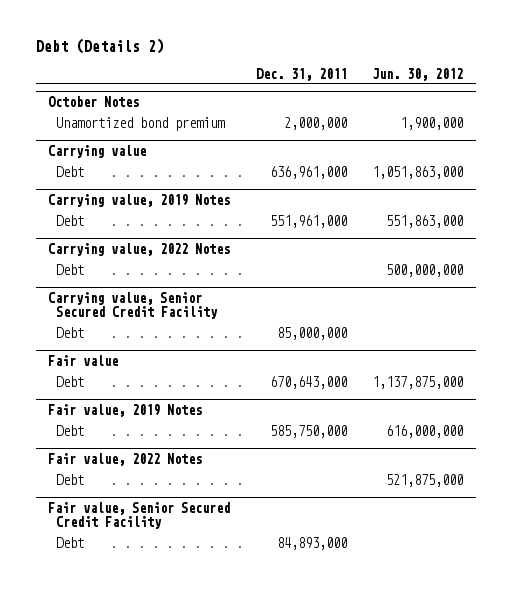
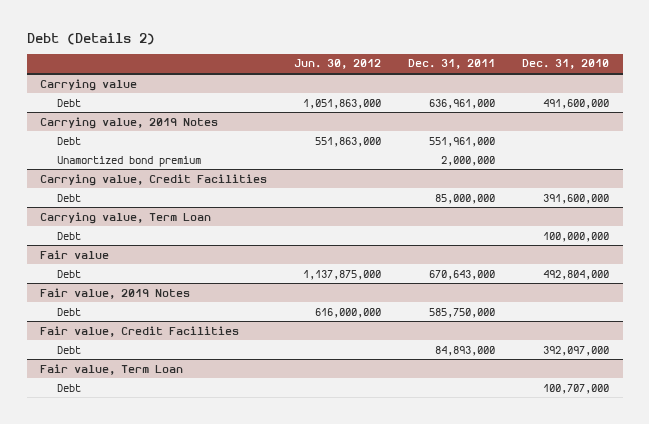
none -> [522,59,610,70] Dec. 31, 2010
[48,96,140,108] October Notes -> none
[56,117,226,132] Unamortized bond premium -> none
[48,243,231,257] Carrying value, 2022 Notes -> none
[56,264,85,276] Debt -> none
[48,292,219,320] Carrying value, Senior Secured Credit Facility -> none
none -> [56,155,201,167] Unamortized bond premium
none -> [40,173,268,186] Carrying value, Credit Facilities
none -> [40,211,212,224] Carrying value, Term Loan
none -> [56,231,81,240] Debt
[48,453,203,467] Fair value, 2022 Notes -> none
[56,474,85,486] Debt -> none
[48,502,231,530] Fair value, Senior Secured Credit Facility -> none
none -> [40,325,240,337] Fair value, Credit Facilities
none -> [40,363,184,375] Fair value, Term Loan
none -> [56,383,81,392] Debt

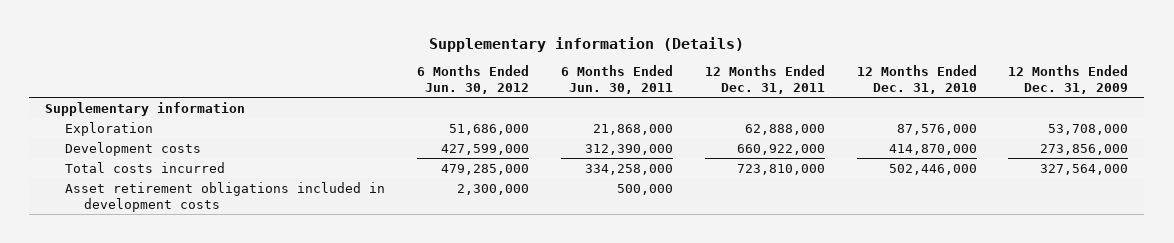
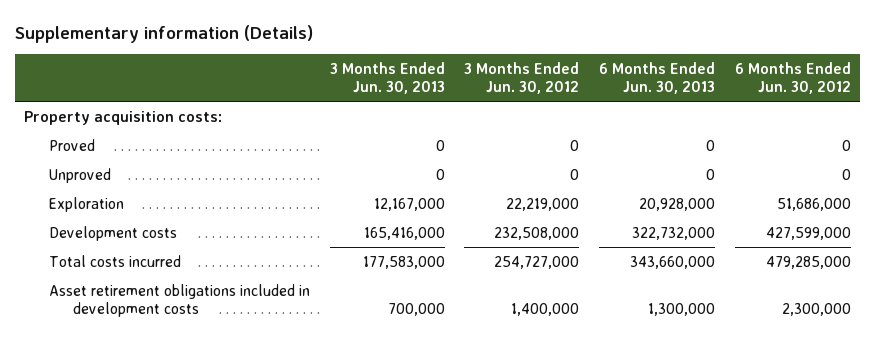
[560,64,673,94] 6 Months Ended Jun. 30, 2011 -> none
[704,64,825,94] 12 Months Ended Dec. 31, 2011 -> none
[856,64,977,94] 12 Months Ended Dec. 31, 2010 -> none
[1008,64,1129,94] 12 Months Ended Dec. 31, 2009 -> none
none -> [329,61,445,94] 3 Months Ended Jun. 30, 2013
none -> [464,61,580,94] 3 Months Ended Jun. 30, 2012
none -> [598,61,715,94] 6 Months Ended Jun. 30, 2013
[45,101,246,116] Supplementary information -> none
none -> [24,110,223,125] Property acquisition costs:
none -> [48,138,95,151] Proved
none -> [48,167,111,183] Unproved

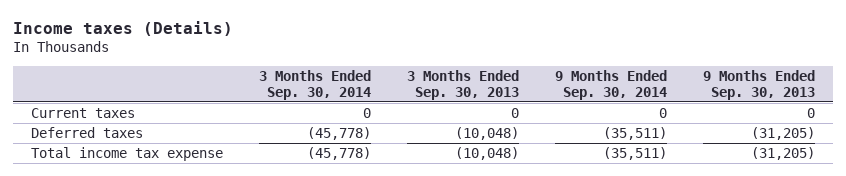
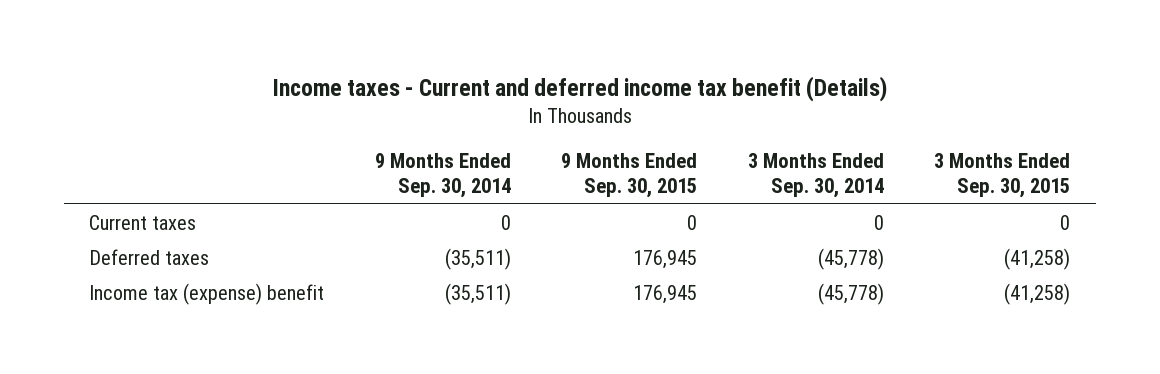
[12,20,233,36] Income taxes (Details) -> [272,75,887,102] Income taxes - Current and deferred income tax benefit (Details)
[407,69,520,100] 3 Months Ended Sep. 30, 2013 -> none
[703,69,816,100] 9 Months Ended Sep. 30, 2013 -> none
none -> [561,152,698,199] 9 Months Ended Sep. 30, 2015
none -> [934,152,1071,199] 3 Months Ended Sep. 30, 2015
[30,146,223,161] Total income tax expense -> [89,282,325,305] Income tax (expense) benefit

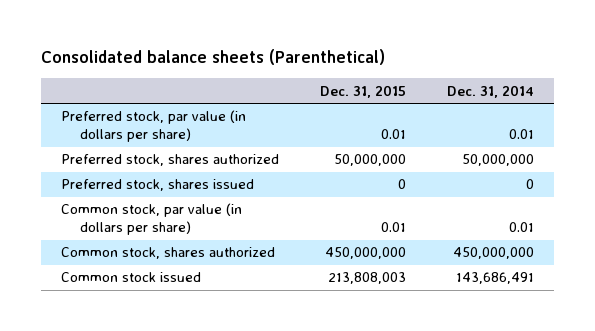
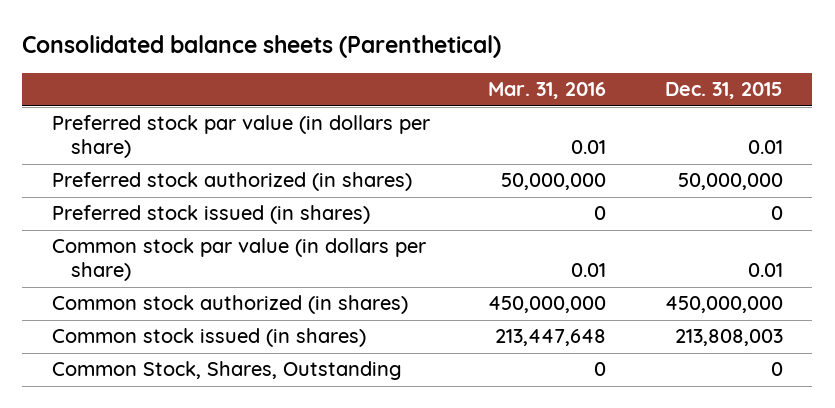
[446,84,534,98] Dec. 31, 2014 -> none
none -> [488,82,607,100] Mar. 31, 2016
[60,110,246,143] Preferred stock, par value (in dollars per share) -> [51,115,430,159] Preferred stock par value (in dollars per share)
[60,154,279,167] Preferred stock, shares authorized -> [51,172,412,192] Preferred stock authorized (in shares)
[60,179,254,192] Preferred stock, shares issued -> [51,205,370,225] Preferred stock issued (in shares)
[60,203,242,236] Common stock, par value (in dollars per share) -> [51,238,426,282] Common stock par value (in dollars per share)
[60,247,275,260] Common stock, shares authorized -> [51,295,408,315] Common stock authorized (in shares)
[60,272,201,283] Common stock issued -> [51,328,366,348] Common stock issued (in shares)
none -> [51,361,402,381] Common Stock, Shares, Outstanding

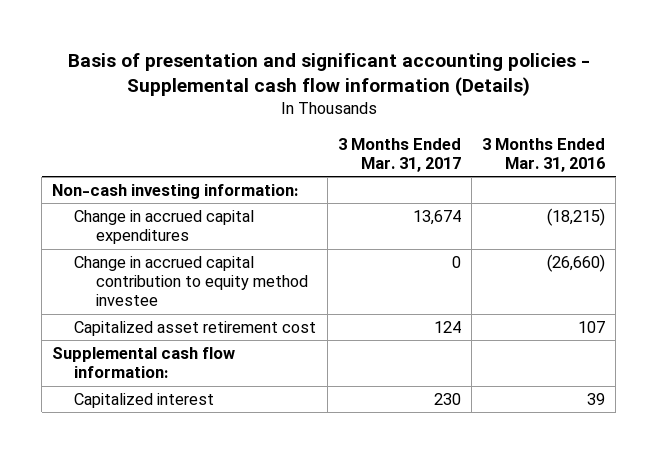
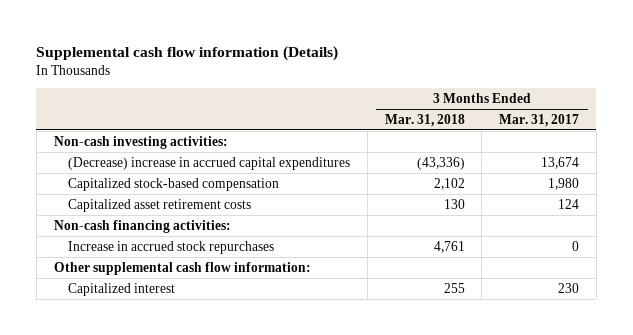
[67,53,590,97] Basis of presentation and significant accounting policies - Supplemental cash flow information (Details) -> [36,45,339,61] Supplemental cash flow information (Details)
[482,137,606,172] 3 Months Ended Mar. 31, 2016 -> none
none -> [384,113,465,127] Mar. 31, 2018
[74,256,309,307] Change in accrued capital contribution to equity method investee -> none
[52,184,299,200] Non-cash investing information: -> [53,135,228,149] Non-cash investing activities:
[74,210,255,245] Change in accrued capital expenditures -> [68,156,351,170] (Decrease) increase in accrued capital expenditures
none -> [68,177,280,191] Capitalized stock-based compensation
[74,321,317,337] Capitalized asset retirement cost -> [68,198,252,212] Capitalized asset retirement costs
none -> [53,219,231,233] Non-cash financing activities:
none -> [68,240,275,254] Increase in accrued stock repurchases
[52,347,236,379] Supplemental cash flow information: -> [53,261,311,275] Other supplemental cash flow information:

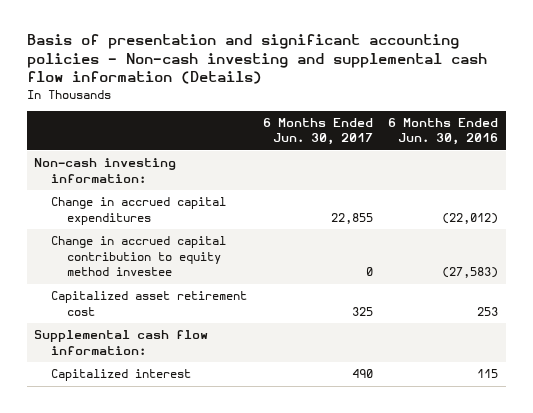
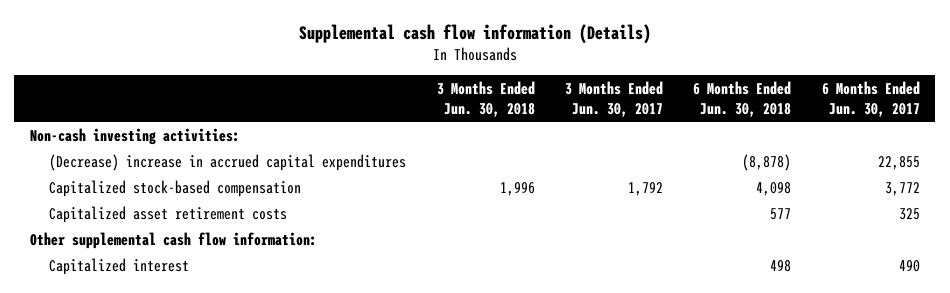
[26,34,487,85] Basis of presentation and significant accounting policies - Non-cash investing and supplemental cash flow information (Details) -> [298,23,651,44] Supplemental cash flow information (Details)
[388,117,499,146] 6 Months Ended Jun. 30, 2016 -> none
none -> [436,80,535,118] 3 Months Ended Jun. 30, 2018
none -> [564,80,663,118] 3 Months Ended Jun. 30, 2017
none -> [693,80,792,118] 6 Months Ended Jun. 30, 2018
[50,236,226,277] Change in accrued capital contribution to equity method investee -> none
[34,158,177,183] Non-cash investing information: -> [29,128,240,146] Non-cash investing activities:
[50,197,226,225] Change in accrued capital expenditures -> [49,154,407,172] (Decrease) increase in accrued capital expenditures
none -> [49,180,302,198] Capitalized stock-based compensation
[50,291,247,316] Capitalized asset retirement cost -> [49,206,288,224] Capitalized asset retirement costs
[34,330,209,355] Supplemental cash flow information: -> [29,232,317,250] Other supplemental cash flow information:

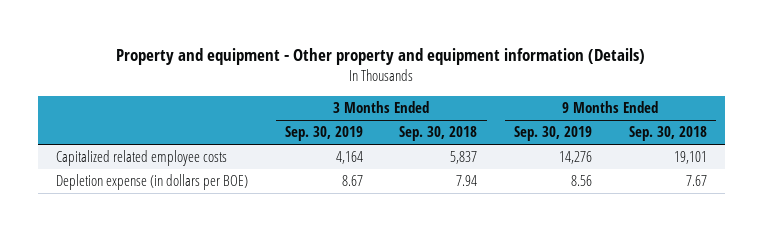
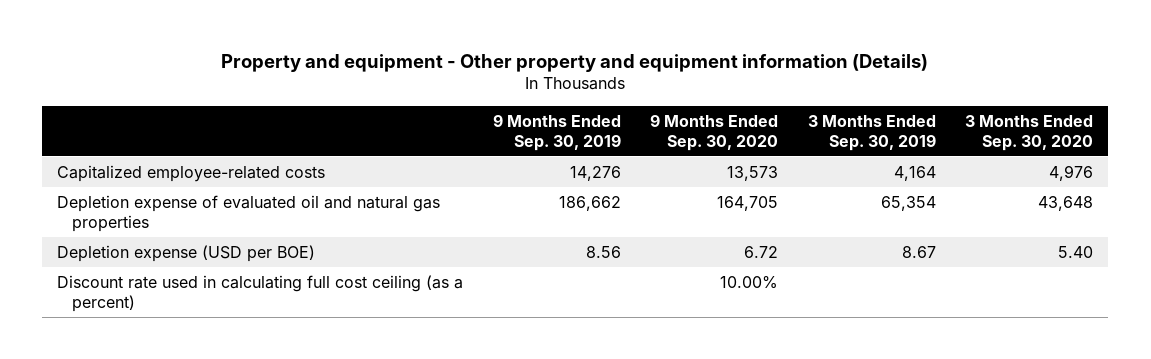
[399,126,478,142] Sep. 30, 2018 -> none
[628,126,707,142] Sep. 30, 2018 -> none
none -> [650,113,779,151] 9 Months Ended Sep. 30, 2020
none -> [965,114,1094,151] 3 Months Ended Sep. 30, 2020
[56,150,228,167] Capitalized related employee costs -> [57,165,326,183] Capitalized employee-related costs
none -> [57,195,441,233] Depletion expense of evaluated oil and natural gas properties
[56,174,249,191] Depletion expense (in dollars per BOE) -> [57,245,316,263] Depletion expense (USD per BOE)
none -> [57,275,464,313] Discount rate used in calculating full cost ceiling (as a percent)

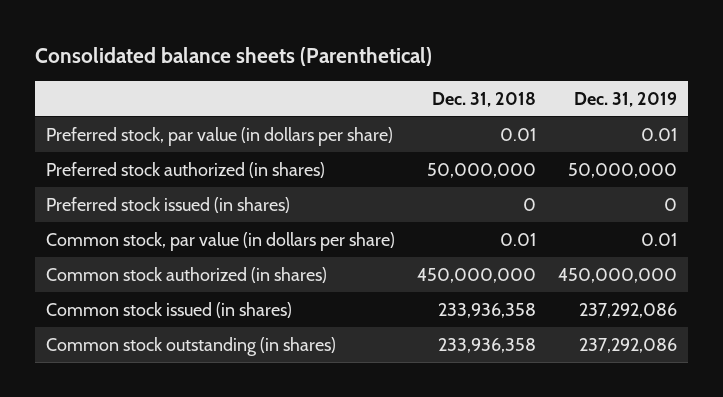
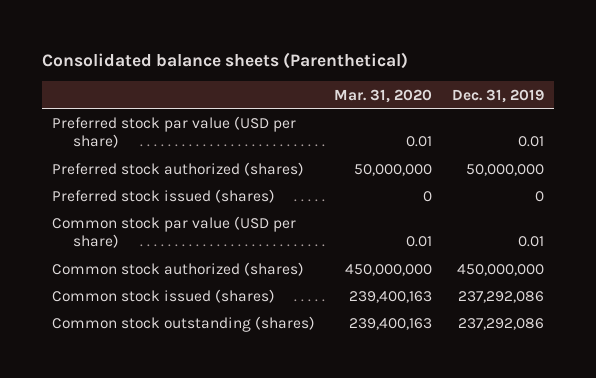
[431,91,536,107] Dec. 31, 2018 -> none
none -> [334,88,433,103] Mar. 31, 2020
[45,126,393,146] Preferred stock, par value (in dollars per share) -> [51,115,296,148] Preferred stock par value (USD per share)
[45,161,325,178] Preferred stock authorized (in shares) -> [51,161,304,176] Preferred stock authorized (shares)
[45,196,290,213] Preferred stock issued (in shares) -> [51,188,275,203] Preferred stock issued (shares)
[45,231,395,251] Common stock, par value (in dollars per share) -> [51,215,296,248] Common stock par value (USD per share)
[45,266,327,283] Common stock authorized (in shares) -> [51,261,304,276] Common stock authorized (shares)
[45,301,292,318] Common stock issued (in shares) -> [51,288,275,303] Common stock issued (shares)
[45,336,336,356] Common stock outstanding (in shares) -> [51,315,315,332] Common stock outstanding (shares)

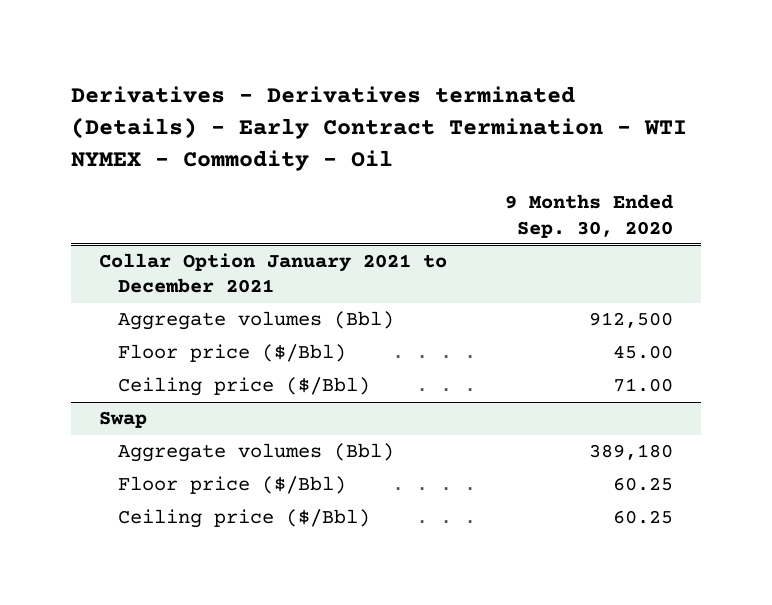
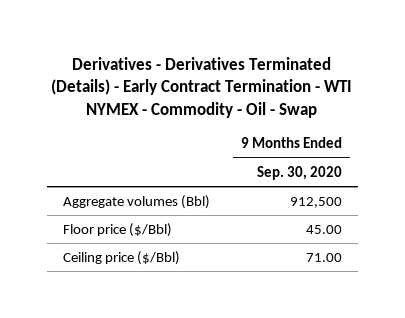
[70,86,687,171] Derivatives - Derivatives terminated (Details) - Early Contract Termination - WTI NYMEX - Commodity - Oil -> [51,56,353,118] Derivatives - Derivatives Terminated (Details) - Early Contract Termination - WTI NYMEX - Commodity - Oil - Swap
[99,253,448,294] Collar Option January 2021 to December 2021 -> none
[99,411,148,429] Swap -> none
[118,443,395,463] Aggregate volumes (Bbl) -> none
[118,476,347,495] Floor price ($/Bbl) -> none
[118,509,371,529] Ceiling price ($/Bbl) -> none

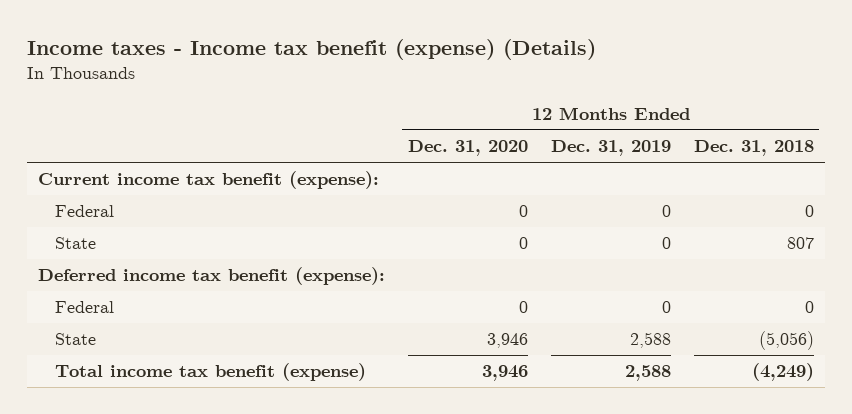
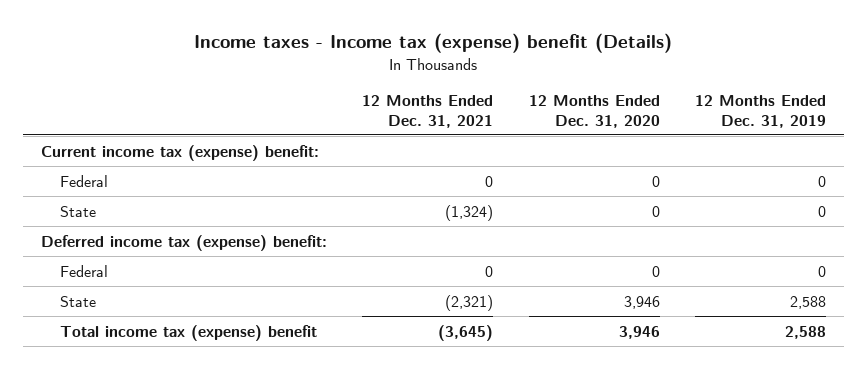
[26,38,596,60] Income taxes - Income tax benefit (expense) (Details) -> [194,32,673,53] Income taxes - Income tax (expense) benefit (Details)
[693,140,814,157] Dec. 31, 2018 -> none
none -> [362,95,494,128] 12 Months Ended Dec. 31, 2021
[38,171,380,190] Current income tax benefit (expense): -> [40,144,319,161] Current income tax (expense) benefit:
[38,267,386,286] Deferred income tax benefit (expense): -> [40,234,327,251] Deferred income tax (expense) benefit:
[55,363,367,382] Total income tax benefit (expense) -> [59,324,317,341] Total income tax (expense) benefit

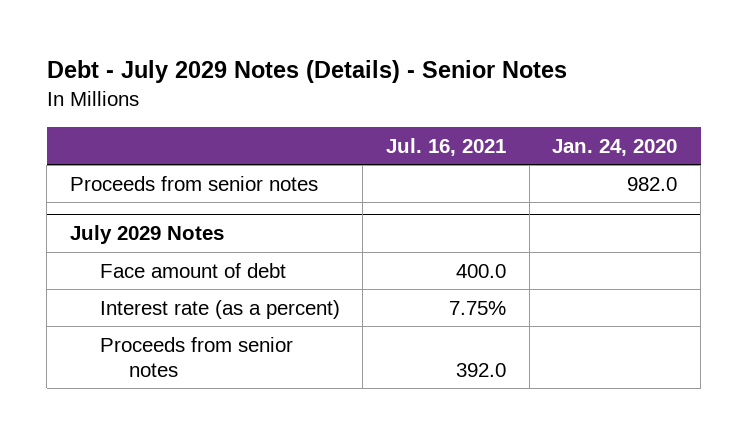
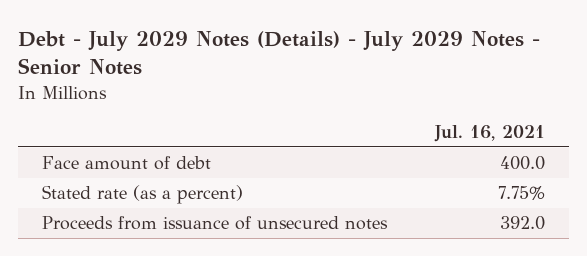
[46,60,567,84] Debt - July 2029 Notes (Details) - Senior Notes -> [17,30,540,76] Debt - July 2029 Notes (Details) - July 2029 Notes - Senior Notes
[552,138,678,156] Jan. 24, 2020 -> none
[69,175,318,191] Proceeds from senior notes -> none
[69,225,224,245] July 2029 Notes -> none
[99,299,340,319] Interest rate (as a percent) -> [41,185,243,205] Stated rate (as a percent)
[99,336,293,377] Proceeds from senior notes -> [41,216,388,231] Proceeds from issuance of unsecured notes

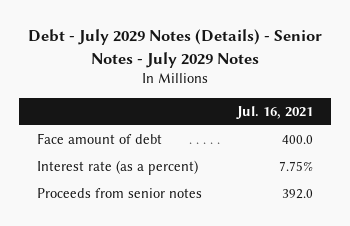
[17,30,540,76] Debt - July 2029 Notes (Details) - July 2029 Notes - Senior Notes -> [28,29,323,68] Debt - July 2029 Notes (Details) - Senior Notes - July 2029 Notes
[41,185,243,205] Stated rate (as a percent) -> [36,160,198,176] Interest rate (as a percent)
[41,216,388,231] Proceeds from issuance of unsecured notes -> [36,188,202,199] Proceeds from senior notes

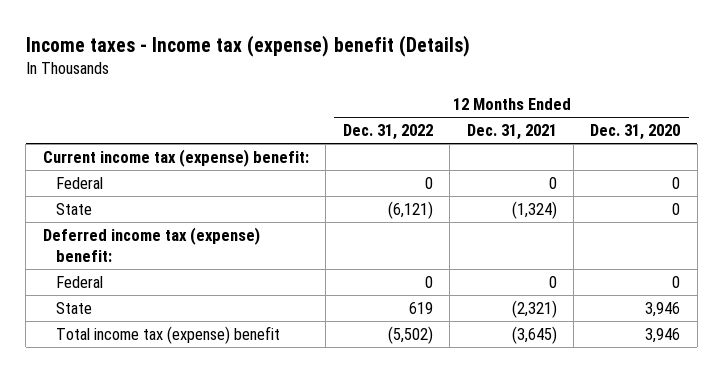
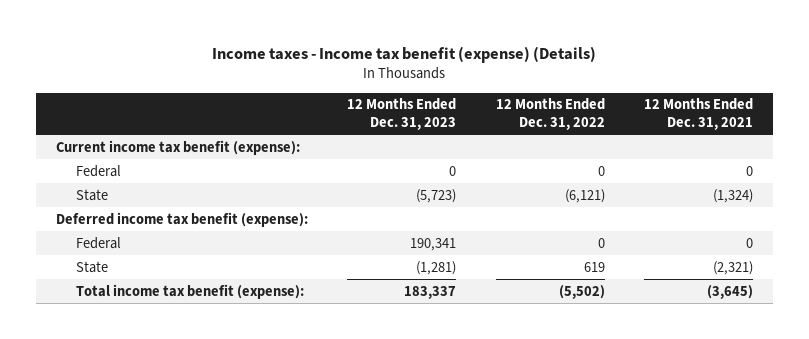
[25,34,470,57] Income taxes - Income tax (expense) benefit (Details) -> [212,45,597,63] Income taxes - Income tax benefit (expense) (Details)
[590,124,681,141] Dec. 31, 2020 -> none
none -> [347,98,457,130] 12 Months Ended Dec. 31, 2023
[42,149,309,168] Current income tax (expense) benefit: -> [55,139,300,155] Current income tax benefit (expense):
[42,227,260,262] Deferred income tax (expense) benefit: -> [55,211,308,227] Deferred income tax benefit (expense):
[55,326,280,345] Total income tax (expense) benefit -> [75,283,304,299] Total income tax benefit (expense):

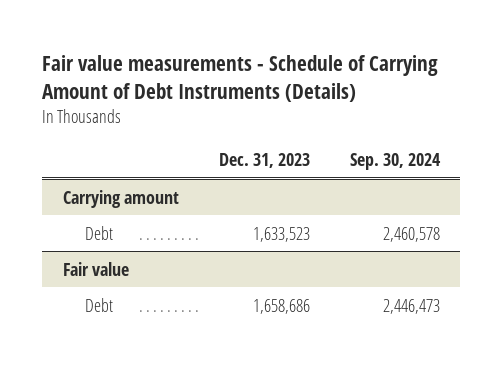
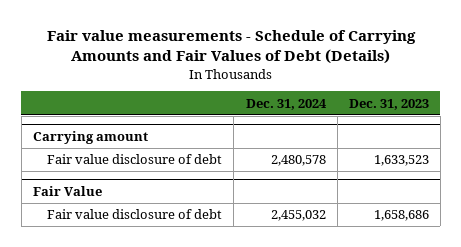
[42,54,439,102] Fair value measurements - Schedule of Carrying Amount of Debt Instruments (Details) -> [46,30,416,65] Fair value measurements - Schedule of Carrying Amounts and Fair Values of Debt (Details)
[350,153,442,171] Sep. 30, 2024 -> none
none -> [245,98,327,110] Dec. 31, 2024
[84,225,113,240] Debt -> [47,154,223,165] Fair value disclosure of debt
[62,261,129,276] Fair value -> [32,185,102,196] Fair Value
[84,297,113,312] Debt -> [47,209,223,220] Fair value disclosure of debt

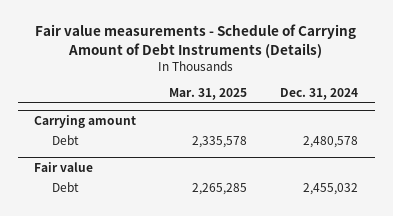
[46,30,416,65] Fair value measurements - Schedule of Carrying Amounts and Fair Values of Debt (Details) -> [35,24,357,58] Fair value measurements - Schedule of Carrying Amount of Debt Instruments (Details)
[348,98,429,110] Dec. 31, 2023 -> none
none -> [169,88,248,101] Mar. 31, 2025
[47,154,223,165] Fair value disclosure of debt -> [51,135,79,146] Debt
[32,185,102,196] Fair Value -> [34,162,94,173] Fair value
[47,209,223,220] Fair value disclosure of debt -> [51,182,79,193] Debt

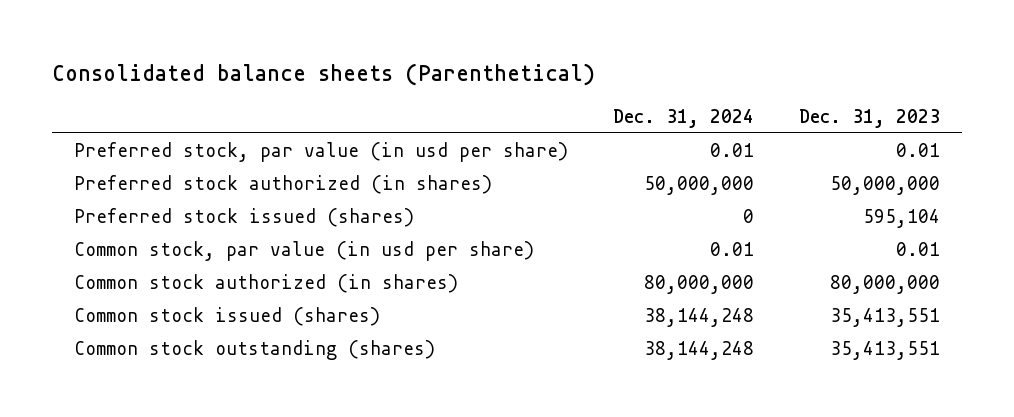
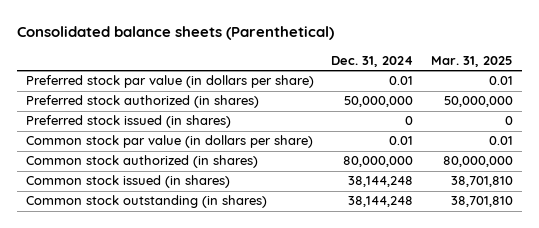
[798,109,940,129] Dec. 31, 2023 -> none
none -> [430,55,513,67] Mar. 31, 2025
[74,141,569,162] Preferred stock, par value (in usd per share) -> [25,75,314,89] Preferred stock par value (in dollars per share)
[74,207,415,227] Preferred stock issued (shares) -> [25,115,231,129] Preferred stock issued (in shares)
[74,240,535,261] Common stock, par value (in usd per share) -> [25,135,313,149] Common stock par value (in dollars per share)
[74,306,381,326] Common stock issued (shares) -> [25,175,230,189] Common stock issued (in shares)
[74,339,436,360] Common stock outstanding (shares) -> [25,195,267,209] Common stock outstanding (in shares)

